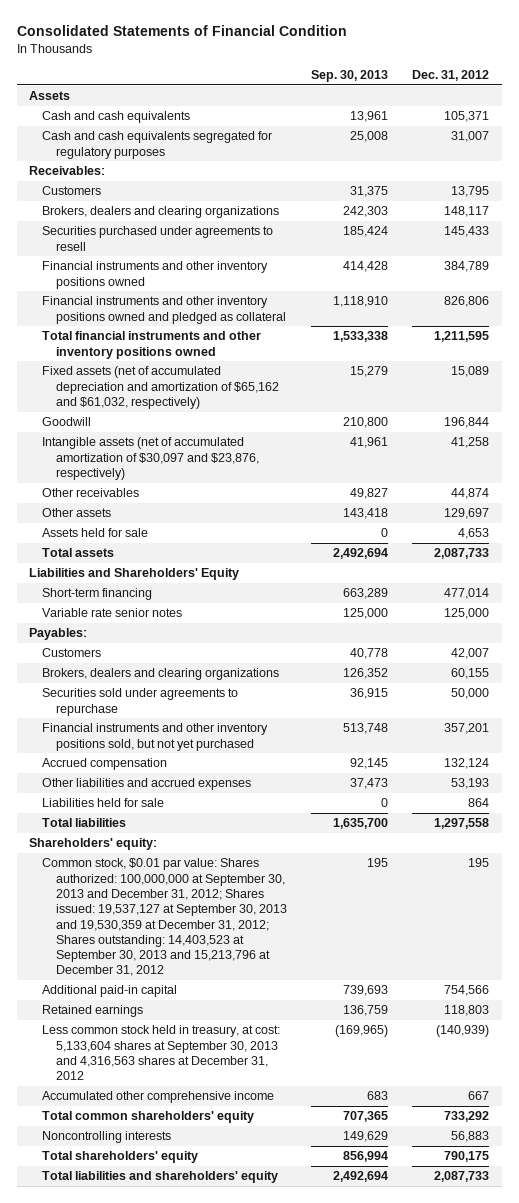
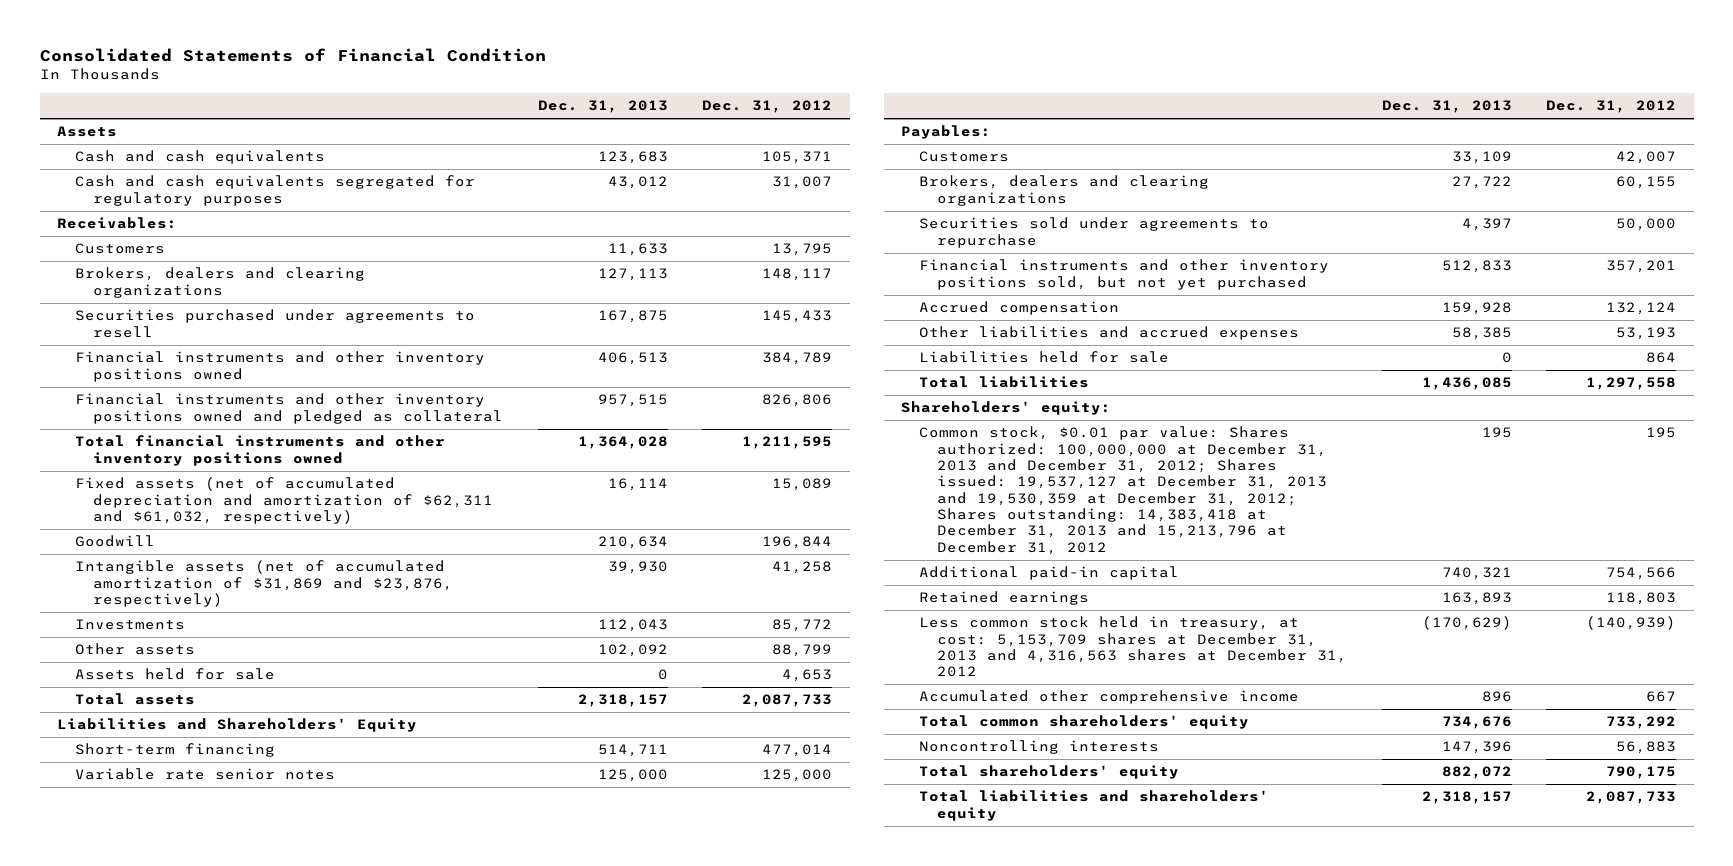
[311,70,389,83] Sep. 30, 2013 -> none
none -> [537,100,668,114] Dec. 31, 2013
[42,366,279,409] Fixed assets (net of accumulated depreciation and amortization of $65,162 and $61,032, respectively) -> [75,477,494,525] Fixed assets (net of accumulated depreciation and amortization of $62,311 and $61,032, respectively)
[42,488,140,498] Other receivables -> none
[42,437,259,480] Intangible assets (net of accumulated amortization of $30,097 and $23,876, respectively) -> [75,560,454,608] Intangible assets (net of accumulated amortization of $31,869 and $23,876, respectively)
none -> [75,619,186,631] Investments
[444,508,490,520] 129,697 -> [772,644,833,658] 88,799
[42,858,287,977] Common stock, $0.01 par value: Shares authorized: 100,000,000 at September 30, 2013 and December 31, 2012; Shares issued: 19,537,127 at September 30, 2013 and 19,530,359 at December 31, 2012; Shares outstanding: 14,403,523 at September 30, 2013 and 15,213,796 at December 31, 2012 -> [919,426,1328,555] Common stock, $0.01 par value: Shares authorized: 100,000,000 at December 31, 2013 and December 31, 2012; Shares issued: 19,537,127 at December 31, 2013 and 19,530,359 at December 31, 2012; Shares outstanding: 14,383,418 at December 31, 2013 and 15,213,796 at December 31, 2012
[42,1025,281,1081] Less common stock held in treasury, at cost: 5,133,604 shares at September 30, 2013 and 4,316,563 shares at December 31, 2012 -> [919,616,1348,678] Less common stock held in treasury, at cost: 5,153,709 shares at December 31, 2013 and 4,316,563 shares at December 31, 2012

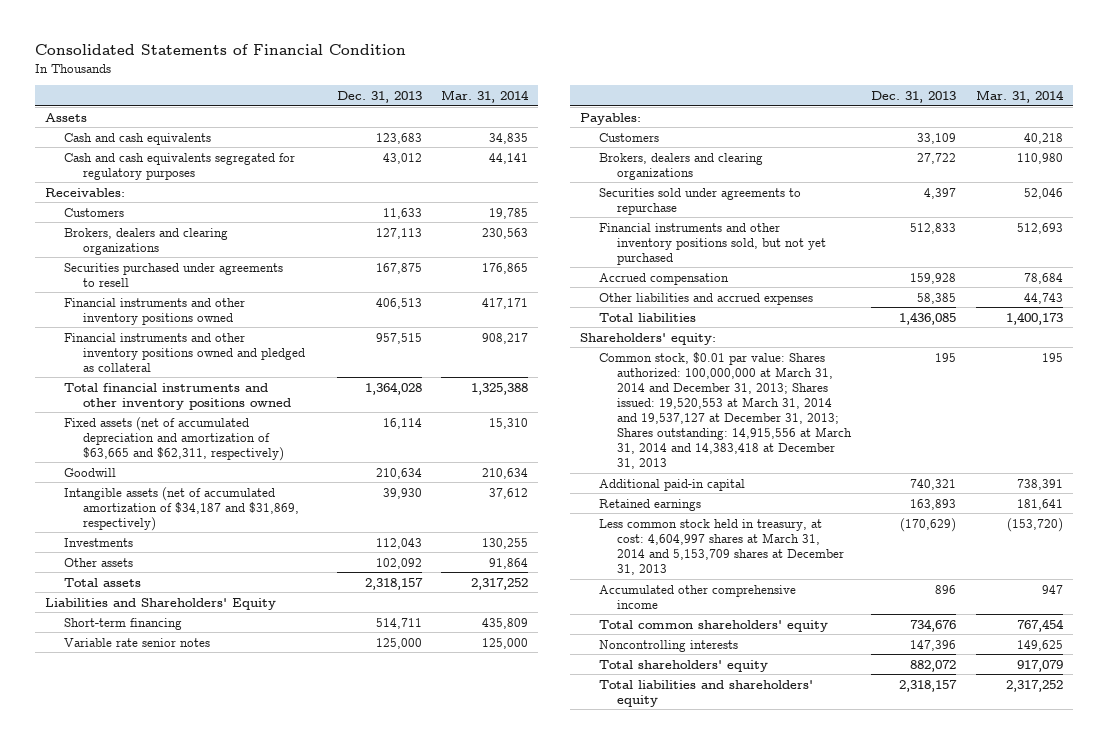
[702,100,833,114] Dec. 31, 2012 -> none
none -> [441,89,530,103] Mar. 31, 2014
[75,477,494,525] Fixed assets (net of accumulated depreciation and amortization of $62,311 and $61,032, respectively) -> [64,416,284,461] Fixed assets (net of accumulated depreciation and amortization of $63,665 and $62,311, respectively)
[75,560,454,608] Intangible assets (net of accumulated amortization of $31,869 and $23,876, respectively) -> [64,486,299,531] Intangible assets (net of accumulated amortization of $34,187 and $31,869, respectively)
[75,668,276,681] Assets held for sale -> none
[919,351,1170,364] Liabilities held for sale -> none
[919,426,1328,555] Common stock, $0.01 par value: Shares authorized: 100,000,000 at December 31, 2013 and December 31, 2012; Shares issued: 19,537,127 at December 31, 2013 and 19,530,359 at December 31, 2012; Shares outstanding: 14,383,418 at December 31, 2013 and 15,213,796 at December 31, 2012 -> [598,351,853,469] Common stock, $0.01 par value: Shares authorized: 100,000,000 at March 31, 2014 and December 31, 2013; Shares issued: 19,520,553 at March 31, 2014 and 19,537,127 at December 31, 2013; Shares outstanding: 14,915,556 at March 31, 2014 and 14,383,418 at December 31, 2013
[919,616,1348,678] Less common stock held in treasury, at cost: 5,153,709 shares at December 31, 2013 and 4,316,563 shares at December 31, 2012 -> [598,518,845,575] Less common stock held in treasury, at cost: 4,604,997 shares at March 31, 2014 and 5,153,709 shares at December 31, 2013

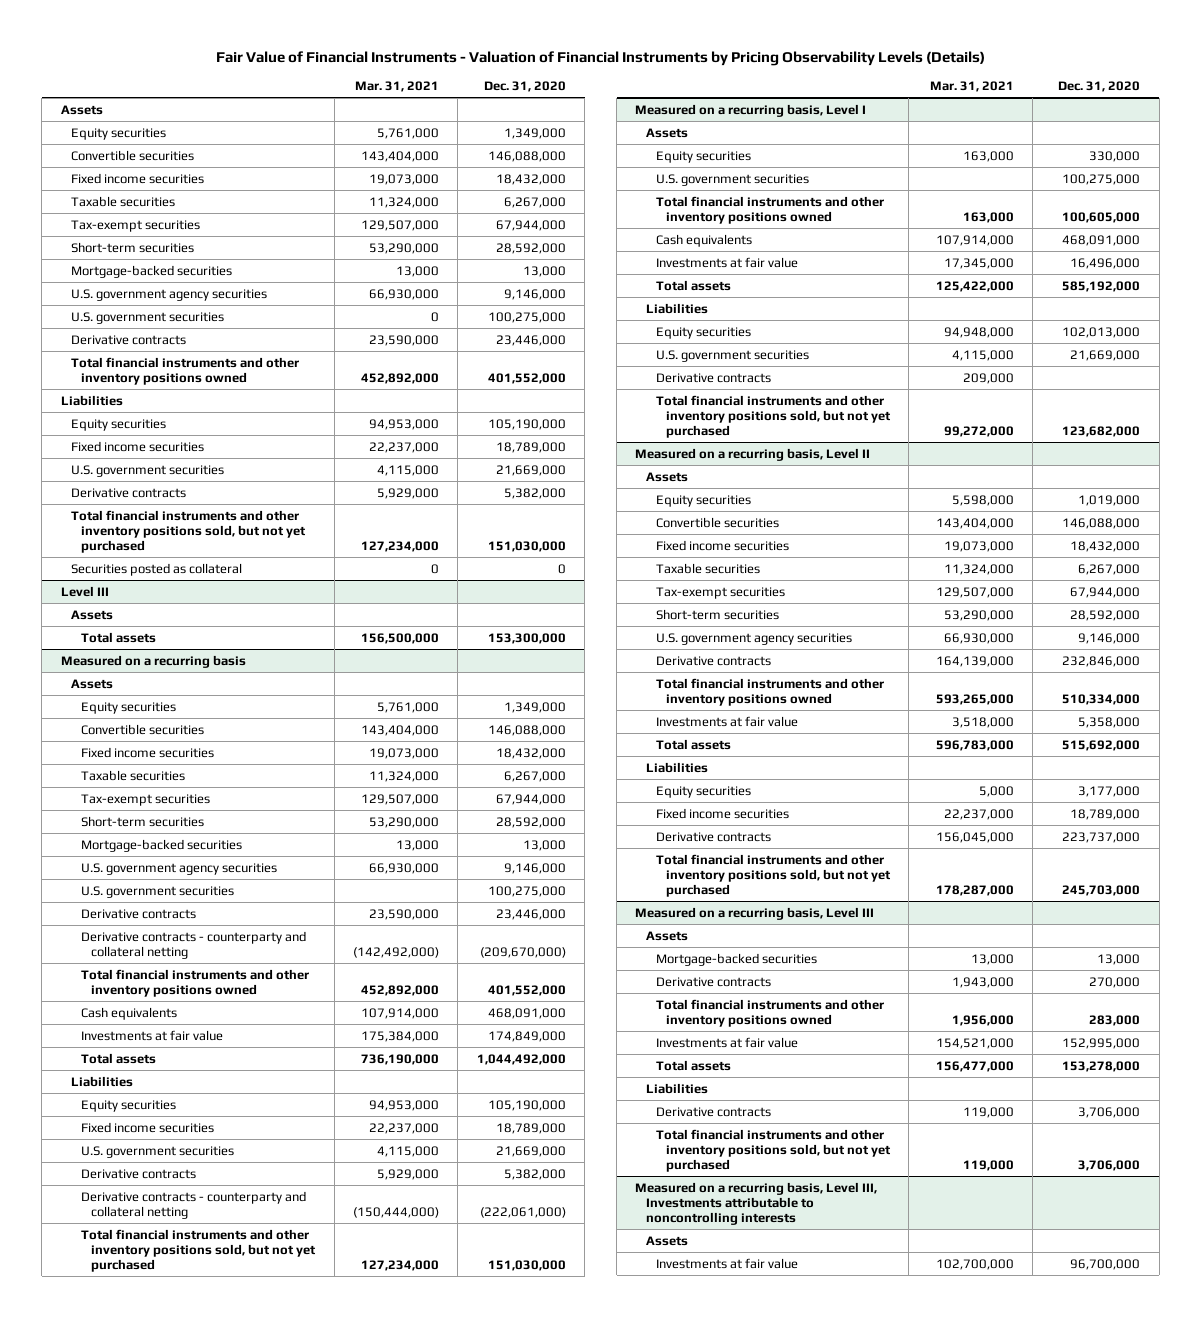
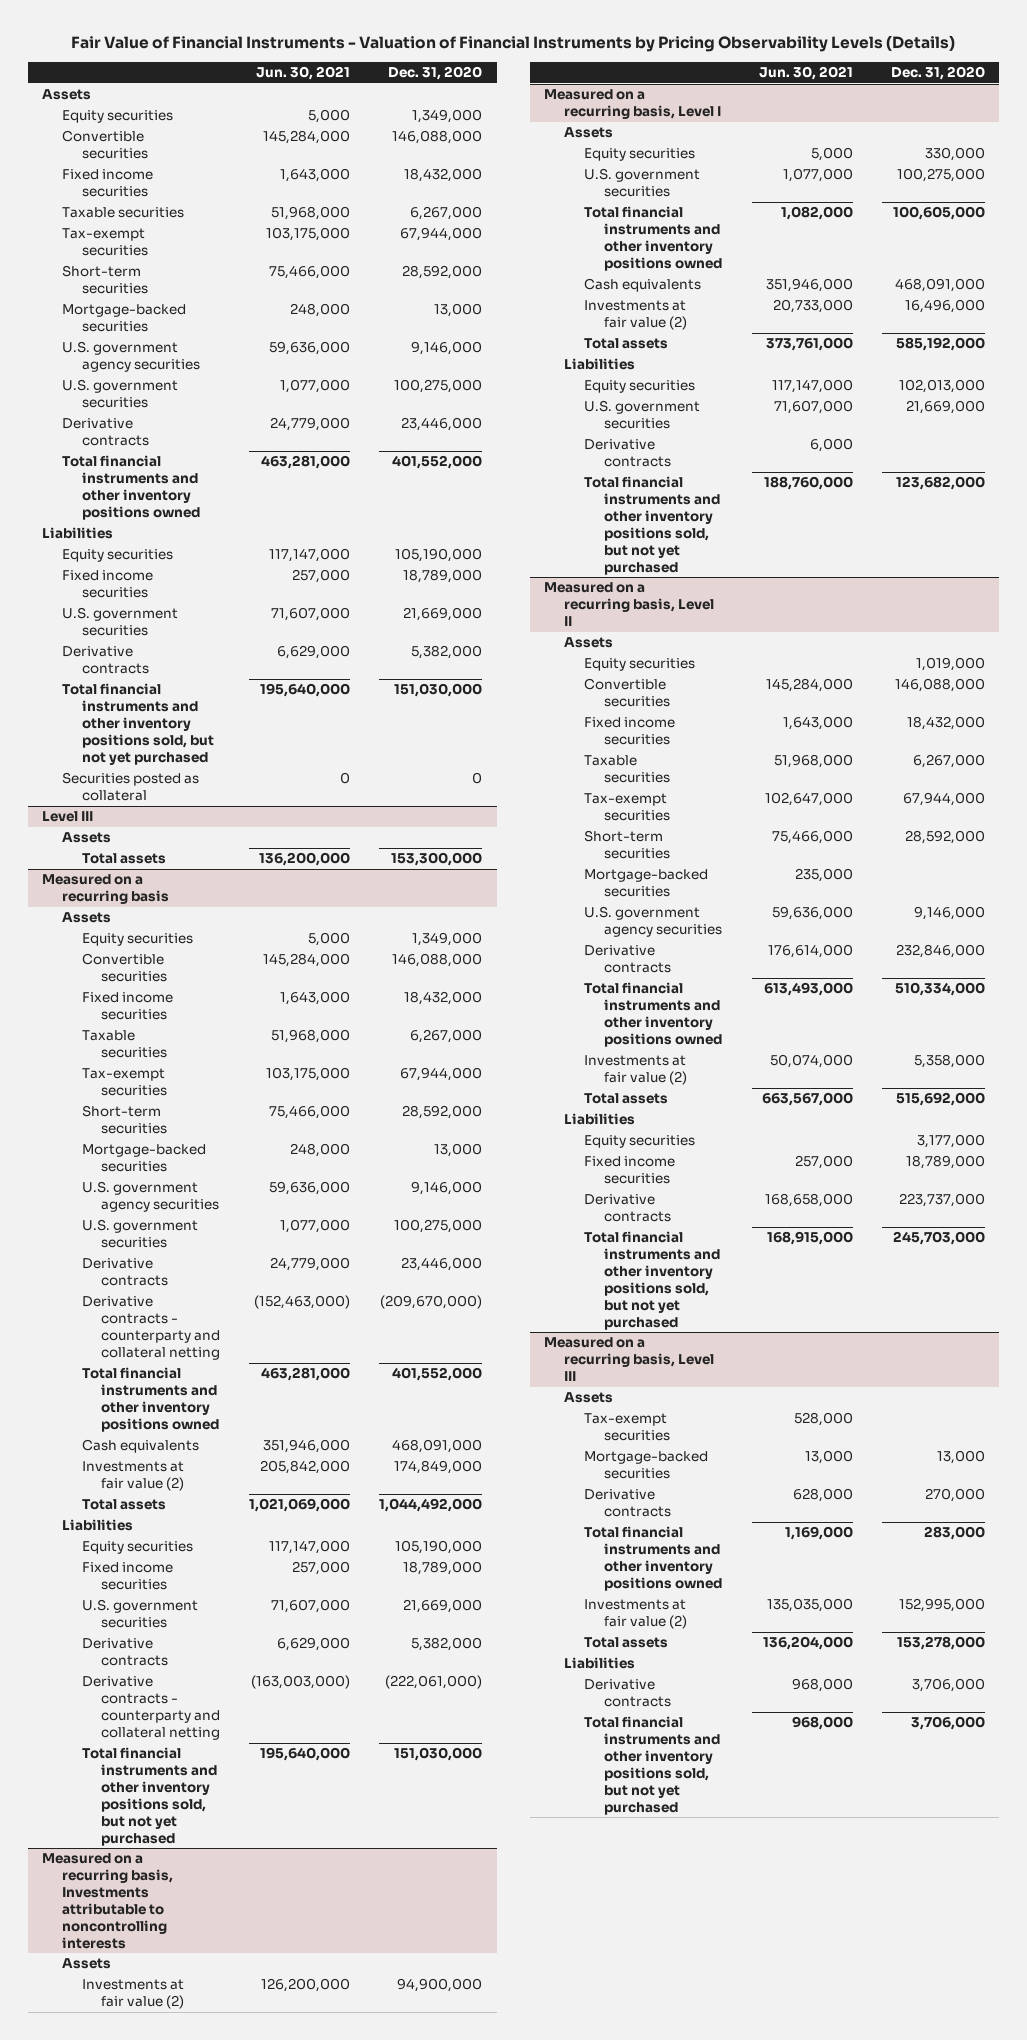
[354,81,439,93] Mar. 31, 2021 -> none
none -> [256,66,351,81] Jun. 30, 2021
[81,1029,224,1041] Investments at fair value -> [81,1461,185,1492] Investments at fair value (2)
none -> [42,1853,173,1949] Measured on a recurring basis, Investments attributable to noncontrolling interests
none -> [61,1958,111,1970] Assets
none -> [81,1979,185,2010] Investments at fair value (2)
[655,256,798,268] Investments at fair value -> [583,300,687,331] Investments at fair value (2)
none -> [583,869,708,898] Mortgage-backed securities
[655,715,798,727] Investments at fair value -> [583,1055,687,1086] Investments at fair value (2)
none -> [583,1413,670,1442] Tax-exempt securities
[655,1036,798,1048] Investments at fair value -> [583,1599,687,1630] Investments at fair value (2)
[635,1181,878,1226] Measured on a recurring basis, Level III, Investments attributable to noncontrolling interests -> none
[645,1235,688,1246] Assets -> none
[655,1257,798,1269] Investments at fair value -> none

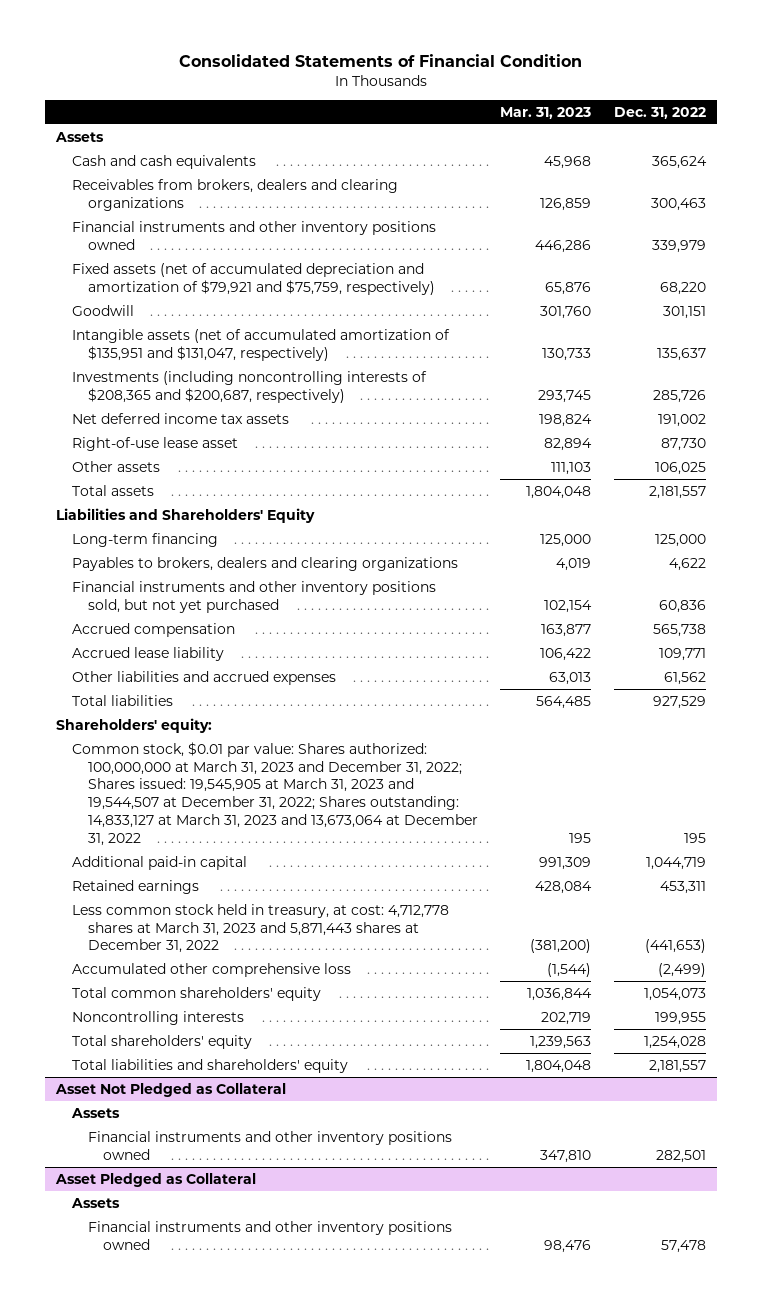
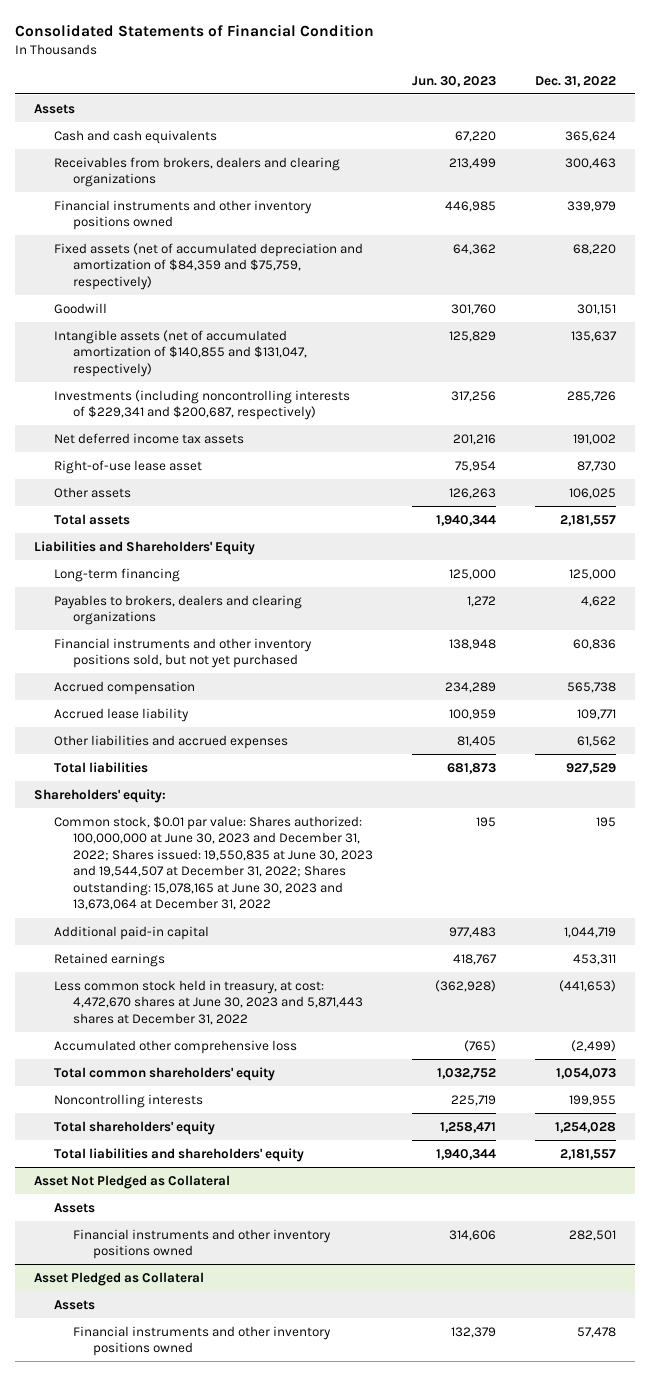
[500,106,592,119] Mar. 31, 2023 -> none
none -> [412,75,497,87] Jun. 30, 2023
[72,262,435,295] Fixed assets (net of accumulated depreciation and amortization of $79,921 and $75,759, respectively) -> [53,242,363,290] Fixed assets (net of accumulated depreciation and amortization of $84,359 and $75,759, respectively)
[72,328,451,361] Intangible assets (net of accumulated amortization of $135,951 and $131,047, respectively) -> [53,329,308,377] Intangible assets (net of accumulated amortization of $140,855 and $131,047, respectively)
[72,370,428,403] Investments (including noncontrolling interests of $208,365 and $200,687, respectively) -> [53,389,350,421] Investments (including noncontrolling interests of $229,341 and $200,687, respectively)
[72,741,478,846] Common stock, $0.01 par value: Shares authorized: 100,000,000 at March 31, 2023 and December 31, 2022; Shares issued: 19,545,905 at March 31, 2023 and 19,544,507 at December 31, 2022; Shares outstanding: 14,833,127 at March 31, 2023 and 13,673,064 at December 31, 2022 -> [53,815,374,911] Common stock, $0.01 par value: Shares authorized: 100,000,000 at June 30, 2023 and December 31, 2022; Shares issued: 19,550,835 at June 30, 2023 and 19,544,507 at December 31, 2022; Shares outstanding: 15,078,165 at June 30, 2023 and 13,673,064 at December 31, 2022
[72,903,450,954] Less common stock held in treasury, at cost: 4,712,778 shares at March 31, 2023 and 5,871,443 shares at December 31, 2022 -> [53,979,364,1025] Less common stock held in treasury, at cost: 4,472,670 shares at June 30, 2023 and 5,871,443 shares at December 31, 2022

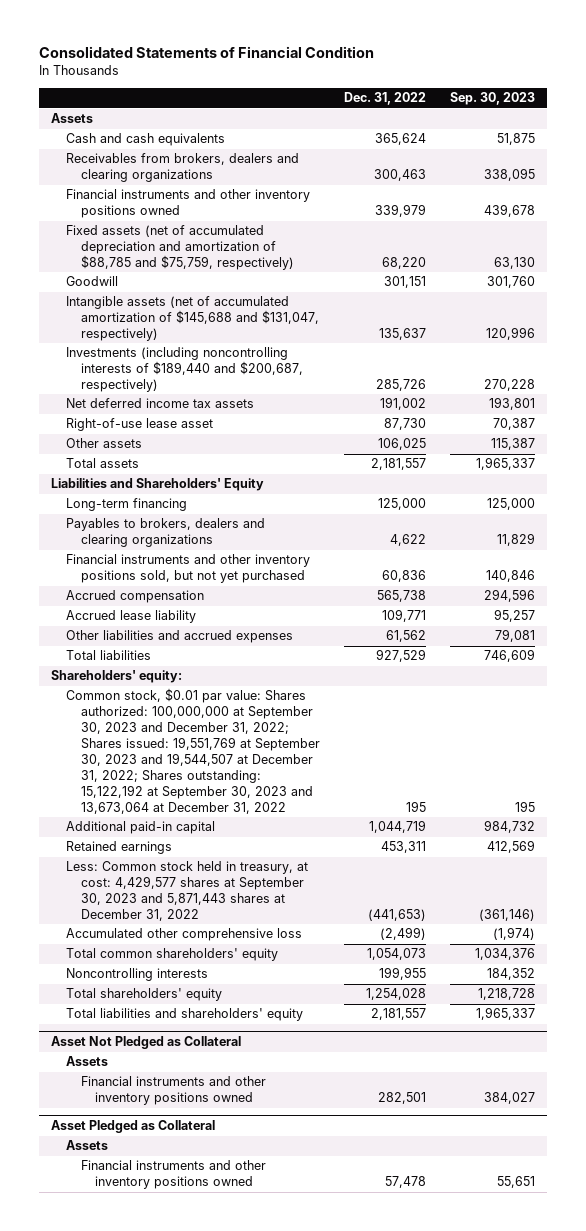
[412,75,497,87] Jun. 30, 2023 -> none
none -> [449,92,535,106] Sep. 30, 2023
[53,242,363,290] Fixed assets (net of accumulated depreciation and amortization of $84,359 and $75,759, respectively) -> [65,225,294,271] Fixed assets (net of accumulated depreciation and amortization of $88,785 and $75,759, respectively)
[53,329,308,377] Intangible assets (net of accumulated amortization of $140,855 and $131,047, respectively) -> [65,296,319,342] Intangible assets (net of accumulated amortization of $145,688 and $131,047, respectively)
[53,389,350,421] Investments (including noncontrolling interests of $229,341 and $200,687, respectively) -> [65,347,303,393] Investments (including noncontrolling interests of $189,440 and $200,687, respectively)
[53,815,374,911] Common stock, $0.01 par value: Shares authorized: 100,000,000 at June 30, 2023 and December 31, 2022; Shares issued: 19,550,835 at June 30, 2023 and 19,544,507 at December 31, 2022; Shares outstanding: 15,078,165 at June 30, 2023 and 13,673,064 at December 31, 2022 -> [65,688,320,814] Common stock, $0.01 par value: Shares authorized: 100,000,000 at September 30, 2023 and December 31, 2022; Shares issued: 19,551,769 at September 30, 2023 and 19,544,507 at December 31, 2022; Shares outstanding: 15,122,192 at September 30, 2023 and 13,673,064 at December 31, 2022
[53,979,364,1025] Less common stock held in treasury, at cost: 4,472,670 shares at June 30, 2023 and 5,871,443 shares at December 31, 2022 -> [65,861,308,922] Less: Common stock held in treasury, at cost: 4,429,577 shares at September 30, 2023 and 5,871,443 shares at December 31, 2022

